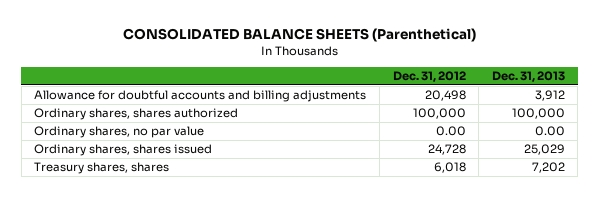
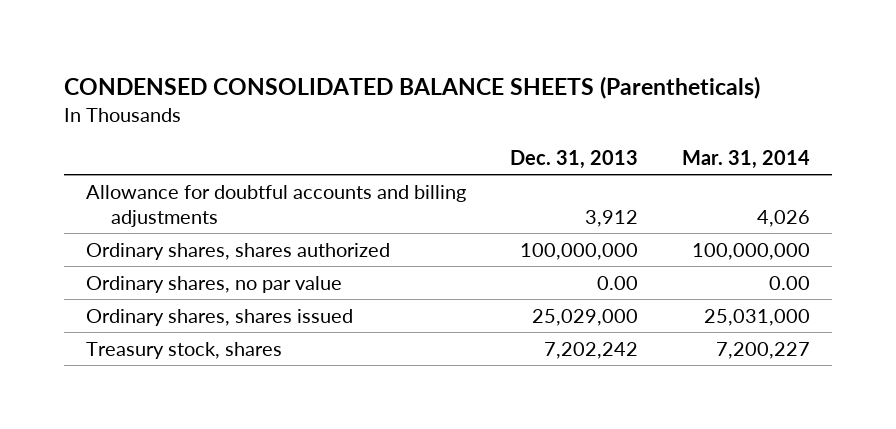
[122,28,476,43] CONSOLIDATED BALANCE SHEETS (Parenthetical) -> [63,75,760,99] CONDENSED CONSOLIDATED BALANCE SHEETS (Parentheticals)
[392,71,466,83] Dec. 31, 2012 -> none
none -> [681,150,810,170] Mar. 31, 2014
[511,108,565,120] 100,000 -> [519,242,638,260] 100,000,000
[523,144,565,156] 25,029 -> [531,308,638,326] 25,029,000
[34,162,170,175] Treasury shares, shares -> [85,341,282,359] Treasury stock, shares
[531,162,565,174] 7,202 -> [543,341,638,359] 7,202,242

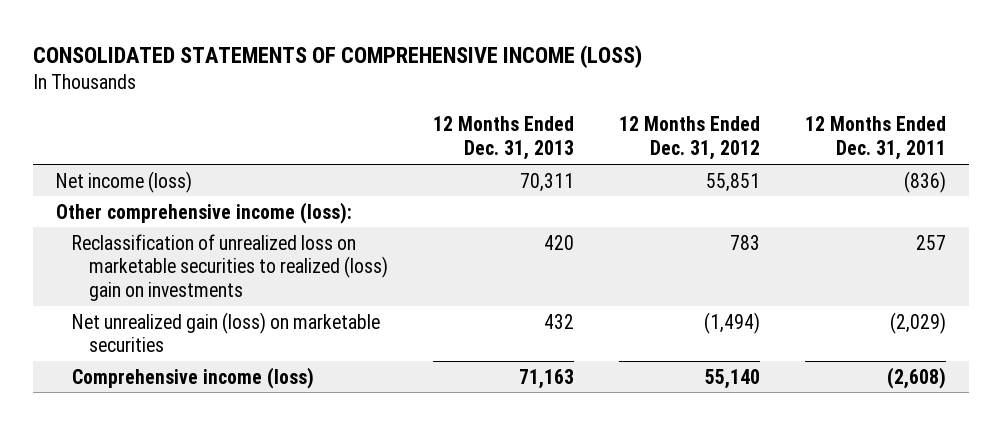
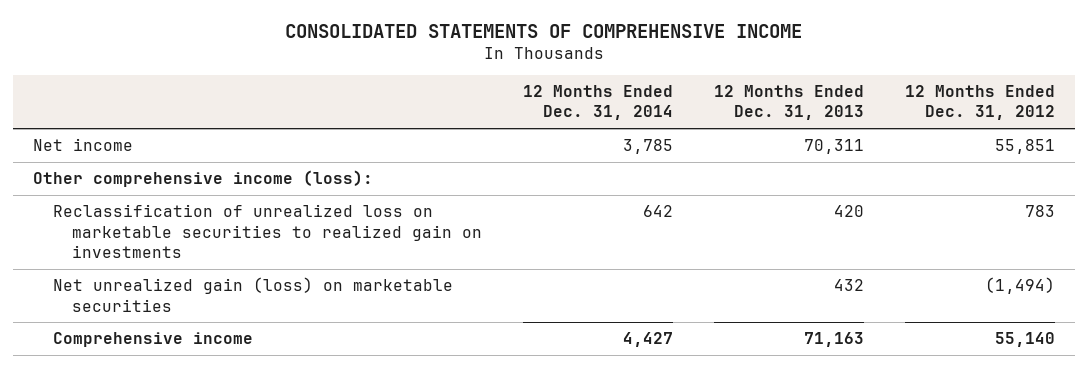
[33,45,643,69] CONSOLIDATED STATEMENTS OF COMPREHENSIVE INCOME (LOSS) -> [285,23,803,38] CONSOLIDATED STATEMENTS OF COMPREHENSIVE INCOME
[805,116,947,161] 12 Months Ended Dec. 31, 2011 -> none
none -> [523,85,674,121] 12 Months Ended Dec. 31, 2014
[55,170,192,193] Net income (loss) -> [33,138,134,152] Net income
[72,233,389,302] Reclassification of unrealized loss on marketable securities to realized (loss) gain on investments -> [52,204,483,258] Reclassification of unrealized loss on marketable securities to realized gain on investments
[72,366,315,389] Comprehensive income (loss) -> [52,332,253,348] Comprehensive income

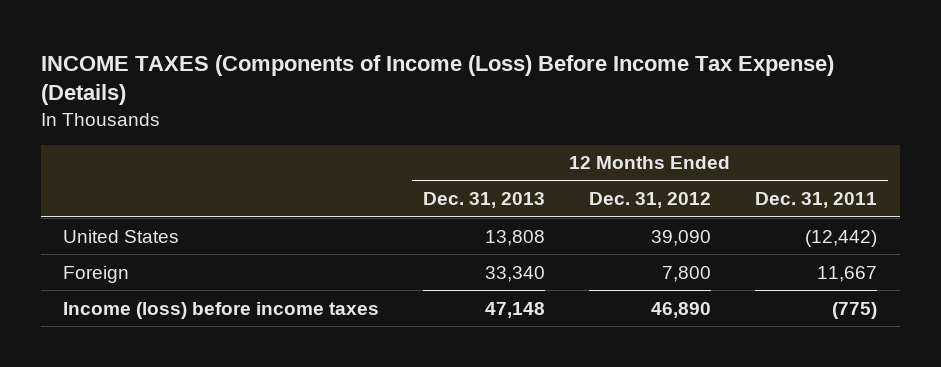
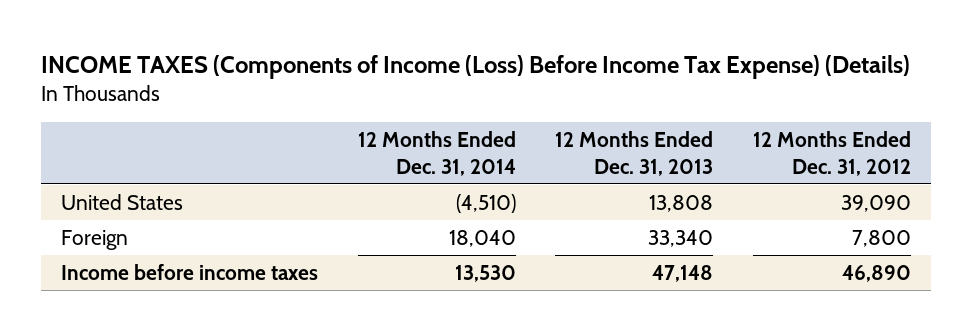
[755,192,878,209] Dec. 31, 2011 -> none
none -> [357,130,516,176] 12 Months Ended Dec. 31, 2014
[63,301,380,319] Income (loss) before income taxes -> [60,263,318,280] Income before income taxes

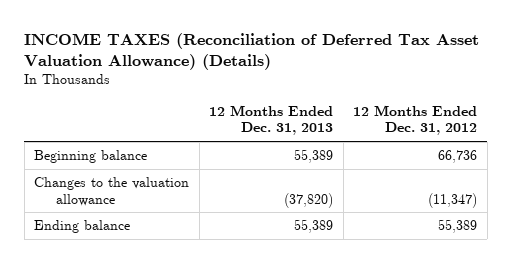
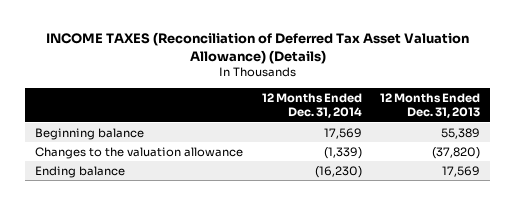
[353,104,478,136] 12 Months Ended Dec. 31, 2012 -> none
none -> [261,92,362,119] 12 Months Ended Dec. 31, 2014
[294,218,334,233] 55,389 -> [442,165,481,177] 17,569

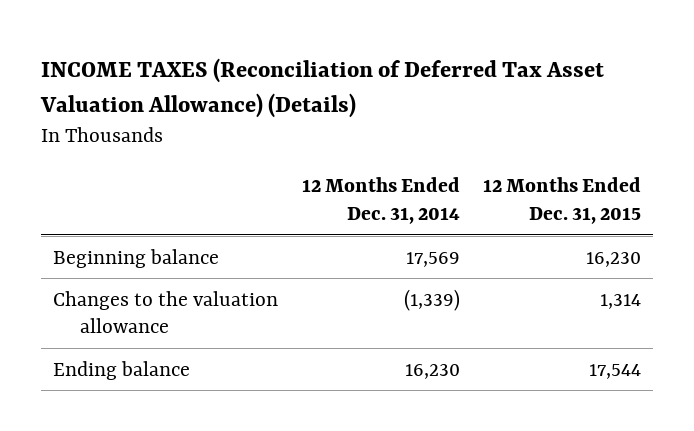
[380,92,481,119] 12 Months Ended Dec. 31, 2013 -> none
none -> [483,177,642,224] 12 Months Ended Dec. 31, 2015
[314,165,362,178] (16,230) -> [404,363,460,379] 16,230

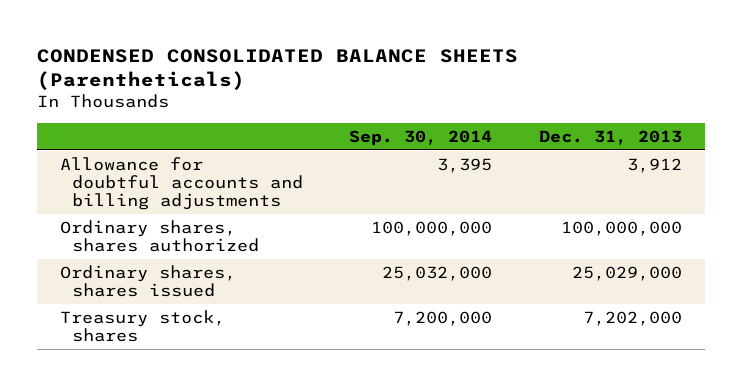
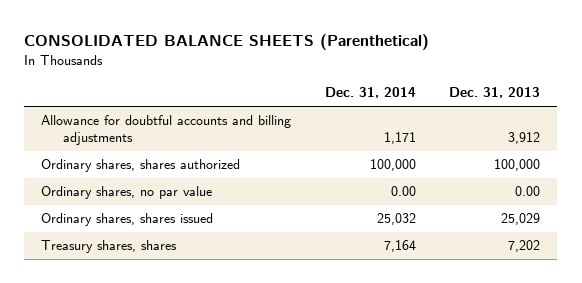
[37,48,519,91] CONDENSED CONSOLIDATED BALANCE SHEETS (Parentheticals) -> [24,33,430,50] CONSOLIDATED BALANCE SHEETS (Parenthetical)
[349,130,493,147] Sep. 30, 2014 -> none
none -> [324,87,416,99] Dec. 31, 2014
[560,220,682,236] 100,000,000 -> [494,159,541,172] 100,000
none -> [41,186,213,200] Ordinary shares, no par value
[571,265,682,281] 25,029,000 -> [501,213,541,226] 25,029
[60,309,226,343] Treasury stock, shares -> [41,240,178,254] Treasury shares, shares
[582,310,682,326] 7,202,000 -> [508,240,541,253] 7,202

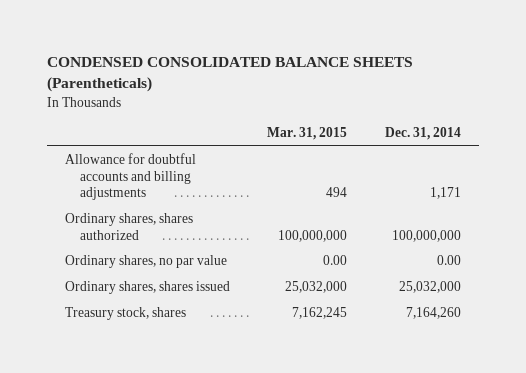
[24,33,430,50] CONSOLIDATED BALANCE SHEETS (Parenthetical) -> [46,57,413,93] CONDENSED CONSOLIDATED BALANCE SHEETS (Parentheticals)
[449,87,541,99] Dec. 31, 2013 -> none
none -> [267,127,348,141] Mar. 31, 2015
[369,159,416,172] 100,000 -> [391,229,461,242] 100,000,000
[376,213,416,226] 25,032 -> [398,281,461,294] 25,032,000
[41,240,178,254] Treasury shares, shares -> [65,307,187,321] Treasury stock, shares
[383,240,416,253] 7,164 -> [405,307,461,320] 7,164,260

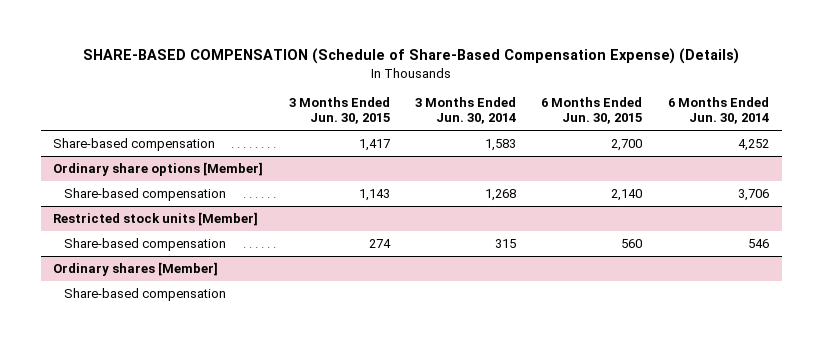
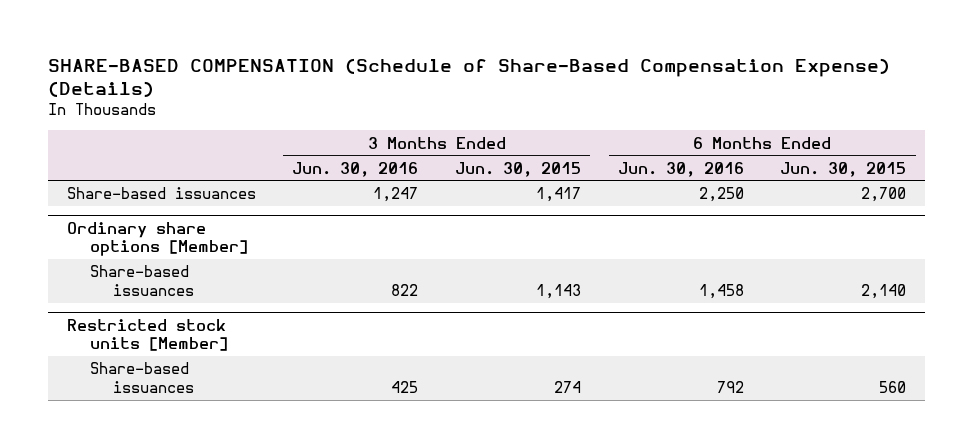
[415,97,517,125] 3 Months Ended Jun. 30, 2014 -> none
[667,97,769,125] 6 Months Ended Jun. 30, 2014 -> none
none -> [292,161,419,177] Jun. 30, 2016
none -> [617,161,744,177] Jun. 30, 2016
[53,137,216,151] Share-based compensation -> [66,187,256,200] Share-based issuances
[63,187,226,201] Share-based compensation -> [89,265,195,297] Share-based issuances
[53,261,219,276] Ordinary shares [Member] -> none
[63,287,226,301] Share-based compensation -> none
[63,237,226,251] Share-based compensation -> [89,362,195,394] Share-based issuances

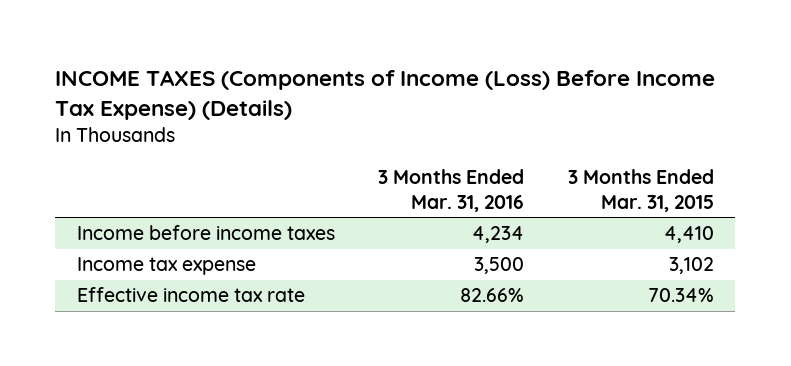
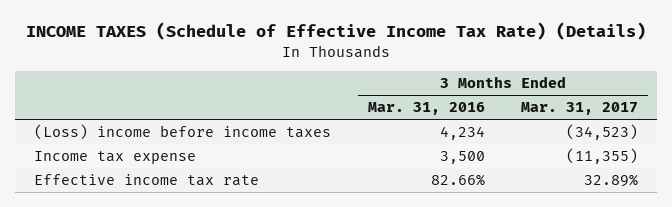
[55,69,716,120] INCOME TAXES (Components of Income (Loss) Before Income Tax Expense) (Details) -> [26,22,647,41] INCOME TAXES (Schedule of Effective Income Tax Rate) (Details)
[567,169,714,212] 3 Months Ended Mar. 31, 2015 -> none
none -> [521,102,639,116] Mar. 31, 2017
[76,225,335,241] Income before income taxes -> [33,124,331,141] (Loss) income before income taxes

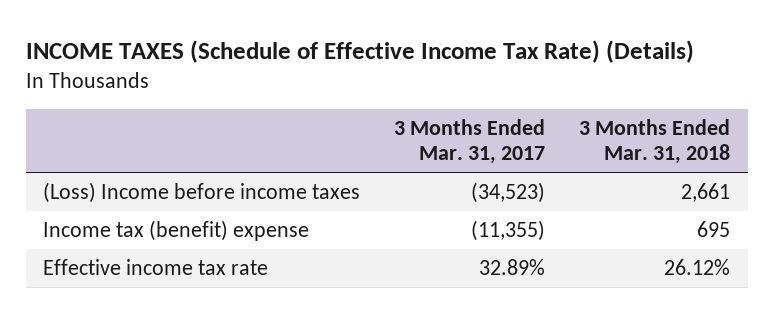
[367,102,485,116] Mar. 31, 2016 -> none
none -> [579,119,731,165] 3 Months Ended Mar. 31, 2018
[33,124,331,141] (Loss) income before income taxes -> [42,181,360,203] (Loss) Income before income taxes
[33,151,196,165] Income tax expense -> [42,219,309,241] Income tax (benefit) expense

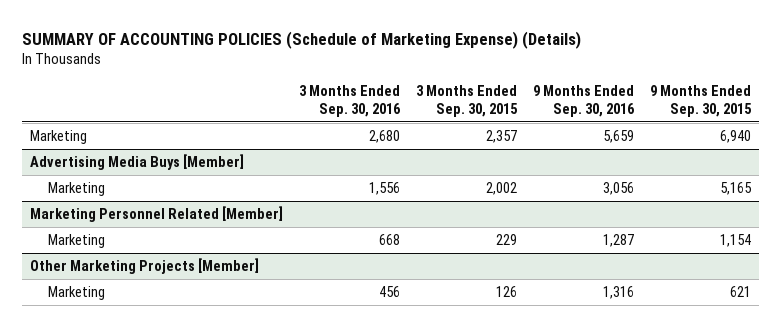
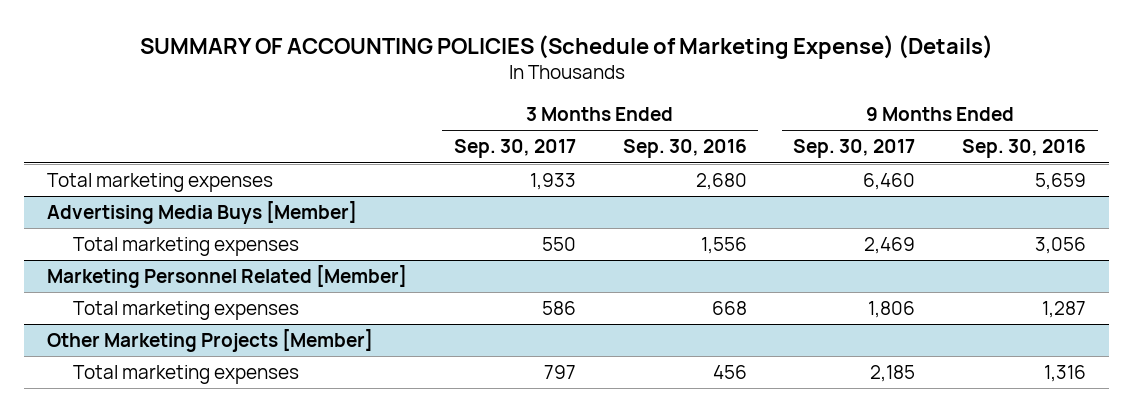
[416,85,519,117] 3 Months Ended Sep. 30, 2015 -> none
[650,85,753,117] 9 Months Ended Sep. 30, 2015 -> none
none -> [454,139,577,159] Sep. 30, 2017
none -> [793,139,916,159] Sep. 30, 2017
[30,130,88,145] Marketing -> [47,173,274,193] Total marketing expenses
[47,182,105,197] Marketing -> [72,237,299,257] Total marketing expenses
[47,234,105,249] Marketing -> [72,301,299,321] Total marketing expenses
[47,286,105,301] Marketing -> [72,365,299,385] Total marketing expenses

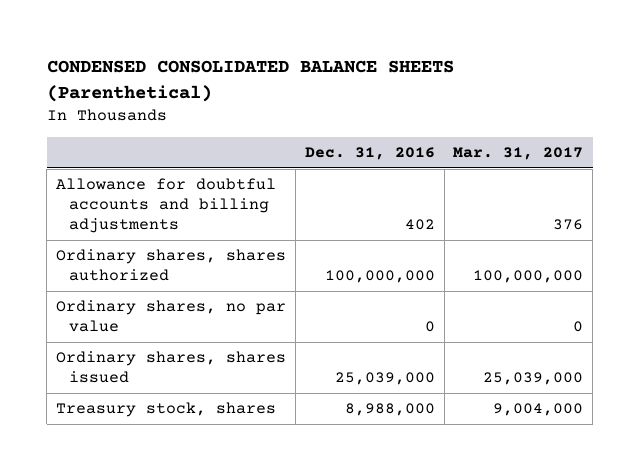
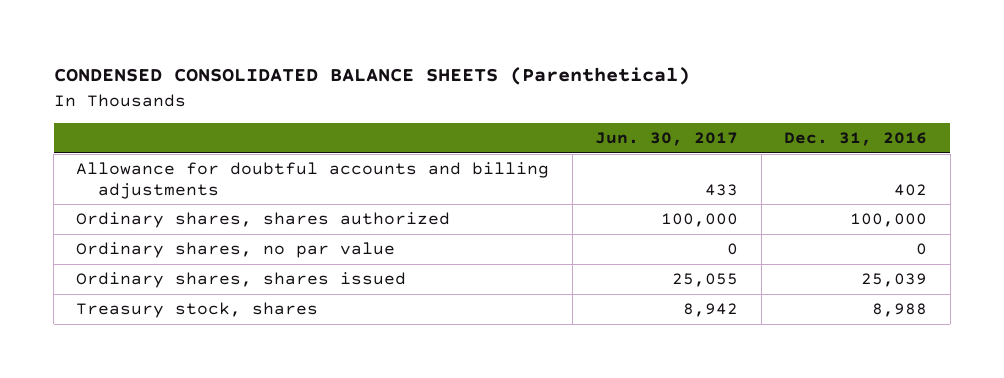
[453,146,584,160] Mar. 31, 2017 -> none
none -> [595,132,739,147] Jun. 30, 2017
[324,270,435,284] 100,000,000 -> [850,213,928,228] 100,000
[334,372,435,386] 25,039,000 -> [861,273,928,288] 25,039
[344,403,435,417] 8,988,000 -> [872,303,928,318] 8,988

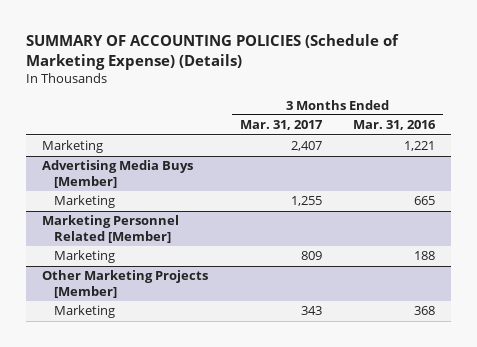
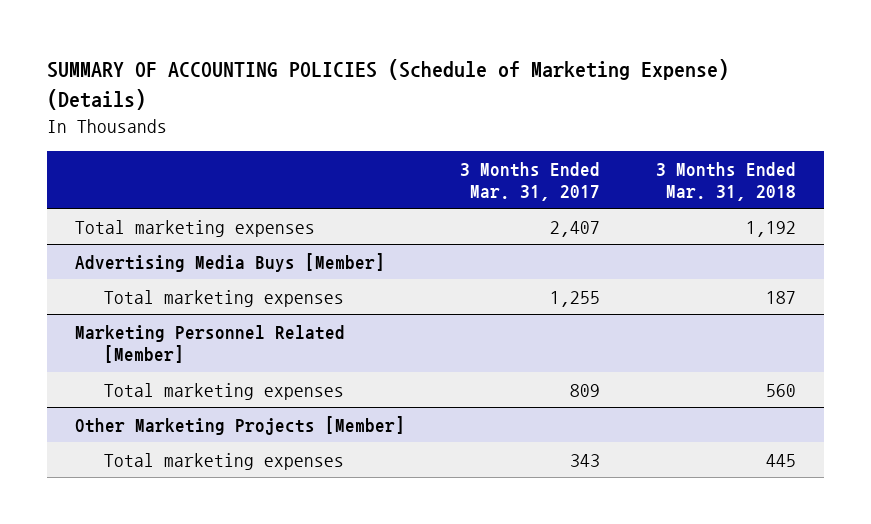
[353,120,437,131] Mar. 31, 2016 -> none
none -> [656,161,797,201] 3 Months Ended Mar. 31, 2018
[42,140,104,154] Marketing -> [74,219,315,237] Total marketing expenses
[53,195,115,209] Marketing -> [103,289,344,307] Total marketing expenses
[53,250,115,264] Marketing -> [103,382,344,400] Total marketing expenses
[53,305,115,319] Marketing -> [103,452,344,470] Total marketing expenses

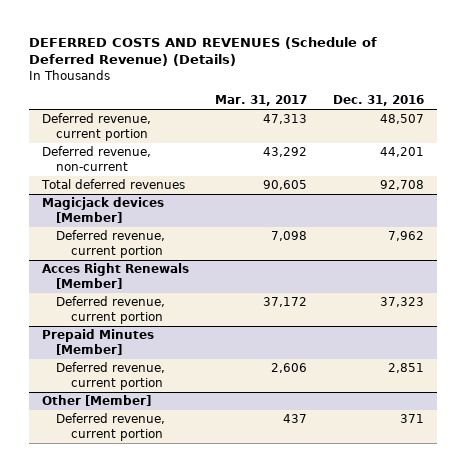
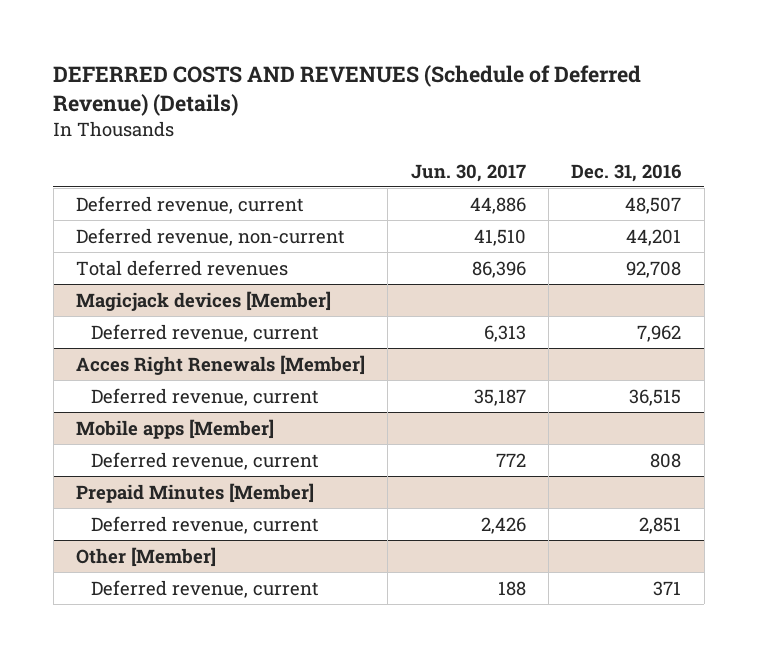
[215,95,308,107] Mar. 31, 2017 -> none
none -> [410,163,526,182] Jun. 30, 2017
[42,113,152,141] Deferred revenue, current portion -> [76,195,305,214] Deferred revenue, current
[56,230,166,258] Deferred revenue, current portion -> [91,323,320,342] Deferred revenue, current
[56,296,166,324] Deferred revenue, current portion -> [91,387,320,406] Deferred revenue, current
[380,297,425,308] 37,323 -> [629,388,682,406] 36,515
none -> [76,418,275,439] Mobile apps [Member]
none -> [91,451,320,470] Deferred revenue, current
[56,362,166,390] Deferred revenue, current portion -> [91,515,320,534] Deferred revenue, current
[56,413,166,441] Deferred revenue, current portion -> [91,579,320,598] Deferred revenue, current

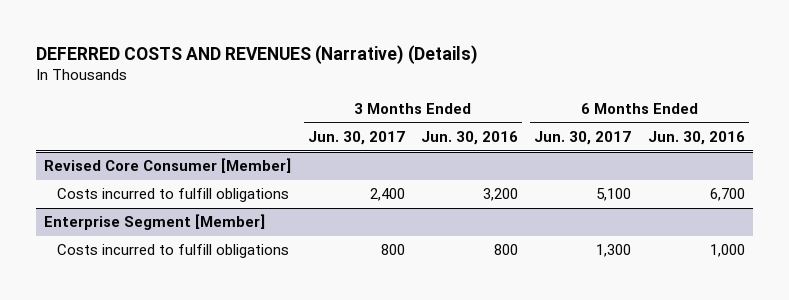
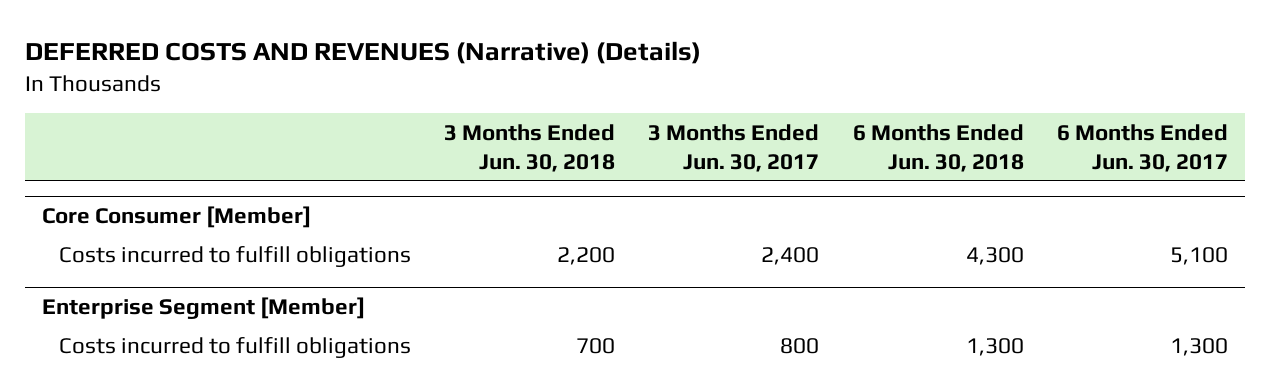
[421,131,519,146] Jun. 30, 2016 -> none
[647,131,745,146] Jun. 30, 2016 -> none
none -> [443,123,615,172] 3 Months Ended Jun. 30, 2018
none -> [852,123,1024,172] 6 Months Ended Jun. 30, 2018
[44,158,292,174] Revised Core Consumer [Member] -> [41,205,311,228] Core Consumer [Member]

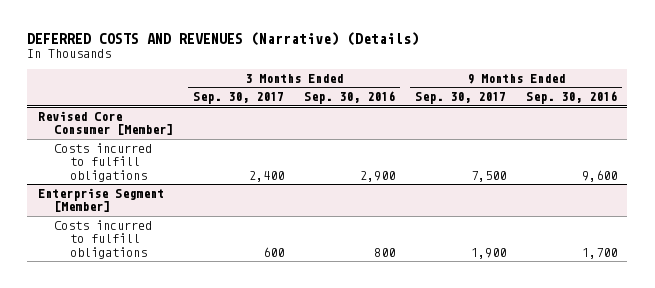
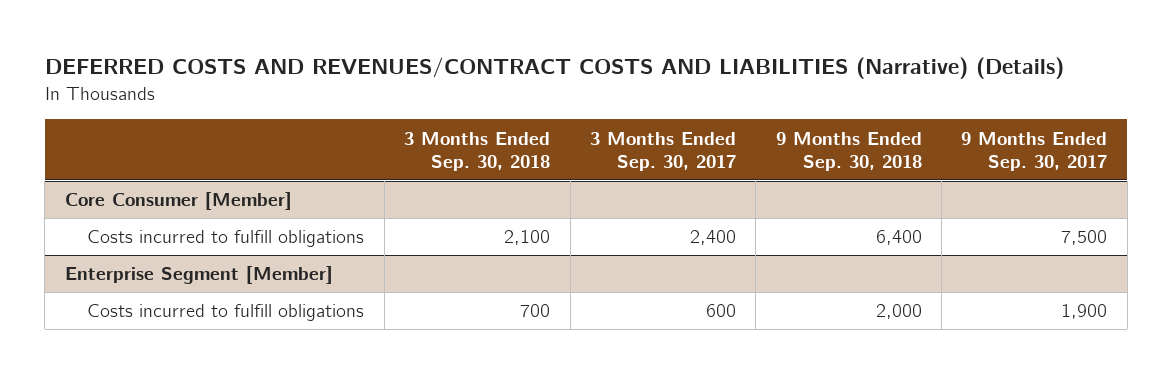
[27,31,420,46] DEFERRED COSTS AND REVENUES (Narrative) (Details) -> [44,57,1064,80] DEFERRED COSTS AND REVENUES/CONTRACT COSTS AND LIABILITIES (Narrative) (Details)
[303,91,395,105] Sep. 30, 2016 -> none
[526,91,618,105] Sep. 30, 2016 -> none
none -> [404,131,551,171] 3 Months Ended Sep. 30, 2018
none -> [775,131,922,171] 9 Months Ended Sep. 30, 2018
[37,111,173,136] Revised Core Consumer [Member] -> [64,192,292,211] Core Consumer [Member]

